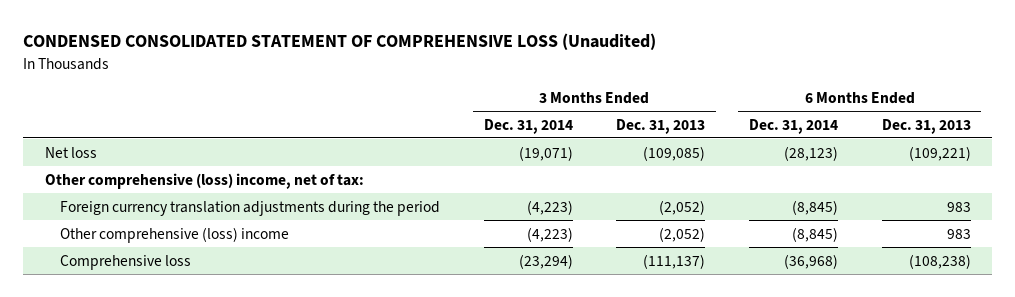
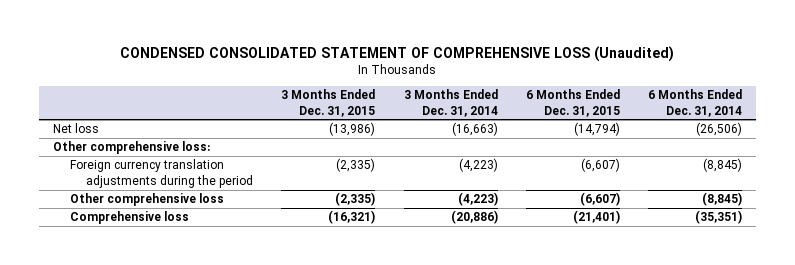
[616,118,706,134] Dec. 31, 2013 -> none
[881,118,971,134] Dec. 31, 2013 -> none
none -> [281,89,376,117] 3 Months Ended Dec. 31, 2015
none -> [525,89,620,117] 6 Months Ended Dec. 31, 2015
[518,145,573,161] (19,071) -> [451,122,498,137] (16,663)
[783,145,838,161] (28,123) -> [695,122,742,137] (26,506)
[44,172,364,189] Other comprehensive (loss) income, net of tax: -> [52,141,210,155] Other comprehensive loss:
[59,226,289,243] Other comprehensive (loss) income -> [69,193,224,207] Other comprehensive loss
[518,253,573,269] (23,294) -> [450,210,498,225] (20,886)
[783,253,838,269] (36,968) -> [694,210,742,225] (35,351)

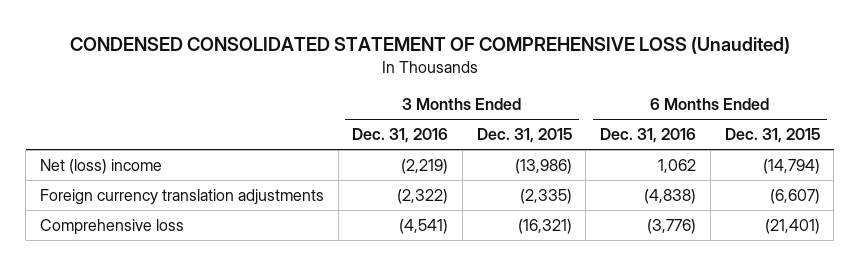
[403,89,498,117] 3 Months Ended Dec. 31, 2014 -> none
[647,89,742,117] 6 Months Ended Dec. 31, 2014 -> none
none -> [352,128,449,144] Dec. 31, 2016
none -> [600,128,697,144] Dec. 31, 2016
[52,141,210,155] Other comprehensive loss: -> none
[69,193,224,207] Other comprehensive loss -> none
[52,123,99,134] Net loss -> [39,159,162,175] Net (loss) income
[69,159,254,188] Foreign currency translation adjustments during the period -> [39,189,324,206] Foreign currency translation adjustments

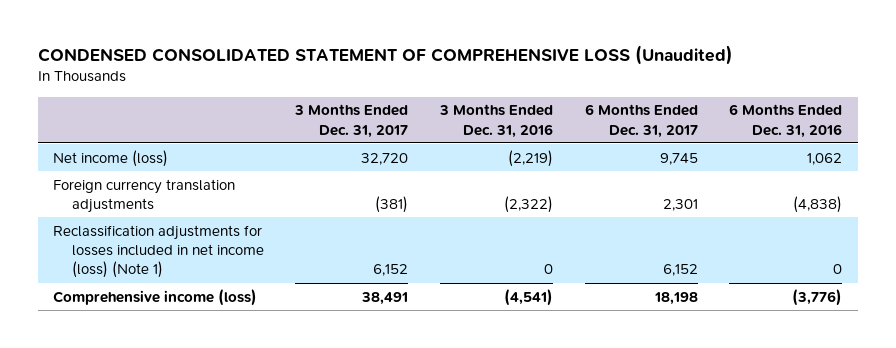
[476,128,572,144] Dec. 31, 2015 -> none
[724,128,820,144] Dec. 31, 2015 -> none
none -> [294,104,409,138] 3 Months Ended Dec. 31, 2017
none -> [584,104,698,138] 6 Months Ended Dec. 31, 2017
[39,159,162,175] Net (loss) income -> [53,149,169,167] Net income (loss)
none -> [53,224,264,279] Reclassification adjustments for losses included in net income (loss) (Note 1)
[39,219,184,236] Comprehensive loss -> [53,288,258,306] Comprehensive income (loss)

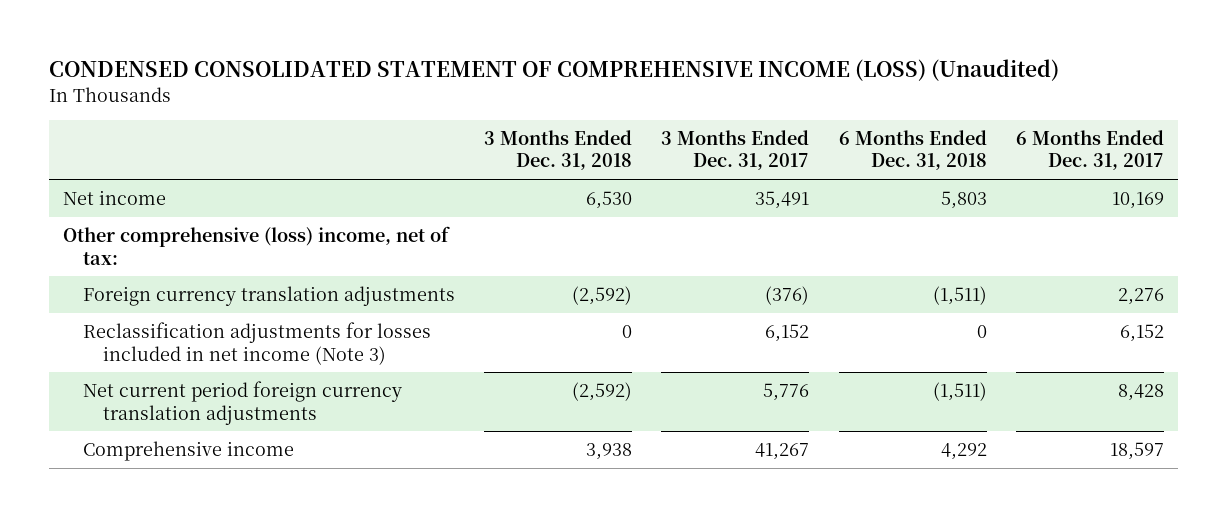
[37,45,733,66] CONDENSED CONSOLIDATED STATEMENT OF COMPREHENSIVE LOSS (Unaudited) -> [48,59,1059,82] CONDENSED CONSOLIDATED STATEMENT OF COMPREHENSIVE INCOME (LOSS) (Unaudited)
[439,104,554,138] 3 Months Ended Dec. 31, 2016 -> none
[729,104,843,138] 6 Months Ended Dec. 31, 2016 -> none
none -> [484,129,633,171] 3 Months Ended Dec. 31, 2018
none -> [838,129,987,171] 6 Months Ended Dec. 31, 2018
[53,149,169,167] Net income (loss) -> [63,189,167,205] Net income
[361,152,409,165] 32,720 -> [755,190,810,209] 35,491
[659,152,698,165] 9,745 -> [1111,191,1164,209] 10,169
none -> [63,225,451,265] Other comprehensive (loss) income, net of tax:
[375,196,409,214] (381) -> [765,285,810,305] (376)
[662,199,698,212] 2,301 -> [1117,287,1164,305] 2,276
[53,224,264,279] Reclassification adjustments for losses included in net income (loss) (Note 1) -> [83,321,432,365] Reclassification adjustments for losses included in net income (Note 3)
none -> [83,380,403,425] Net current period foreign currency translation adjustments
[53,288,258,306] Comprehensive income (loss) -> [83,440,295,461] Comprehensive income
[361,291,409,305] 38,491 -> [755,442,810,460] 41,267
[653,291,698,305] 18,198 -> [1109,441,1164,460] 18,597

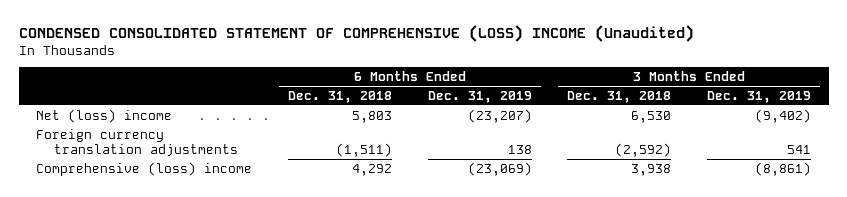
[48,59,1059,82] CONDENSED CONSOLIDATED STATEMENT OF COMPREHENSIVE INCOME (LOSS) (Unaudited) -> [18,24,694,42] CONDENSED CONSOLIDATED STATEMENT OF COMPREHENSIVE (LOSS) INCOME (Unaudited)
[661,129,810,171] 3 Months Ended Dec. 31, 2017 -> none
[1015,129,1164,171] 6 Months Ended Dec. 31, 2017 -> none
none -> [427,90,532,103] Dec. 31, 2019
none -> [706,90,811,103] Dec. 31, 2019
[63,225,451,265] Other comprehensive (loss) income, net of tax: -> none
[63,189,167,205] Net income -> [36,108,173,123] Net (loss) income
[83,321,432,365] Reclassification adjustments for losses included in net income (Note 3) -> none
[83,380,403,425] Net current period foreign currency translation adjustments -> none
[83,440,295,461] Comprehensive income -> [36,161,253,176] Comprehensive (loss) income

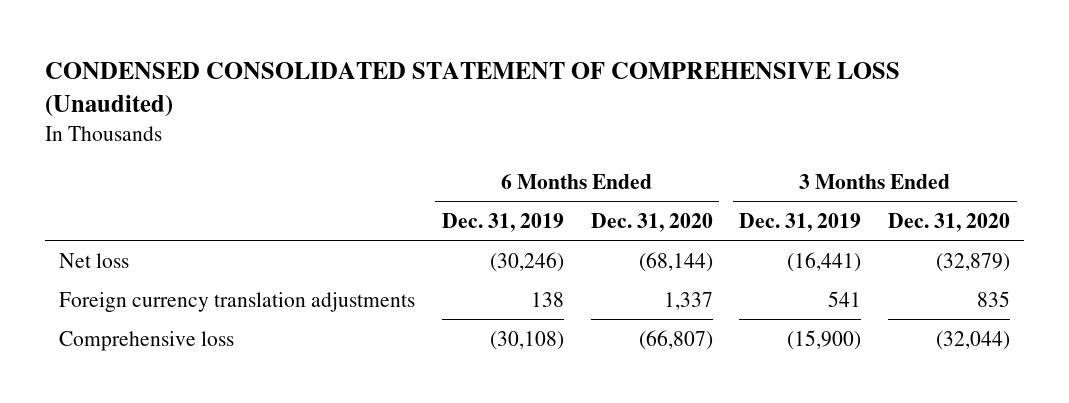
[18,24,694,42] CONDENSED CONSOLIDATED STATEMENT OF COMPREHENSIVE (LOSS) INCOME (Unaudited) -> [45,61,901,117] CONDENSED CONSOLIDATED STATEMENT OF COMPREHENSIVE LOSS (Unaudited)
[288,90,393,103] Dec. 31, 2018 -> none
[567,90,672,103] Dec. 31, 2018 -> none
none -> [590,212,713,232] Dec. 31, 2020
none -> [888,212,1011,232] Dec. 31, 2020
[36,108,173,123] Net (loss) income -> [58,252,129,268] Net loss
[467,108,532,123] (23,207) -> [489,251,564,272] (30,246)
[754,108,811,123] (9,402) -> [787,251,862,272] (16,441)
[36,161,253,176] Comprehensive (loss) income -> [58,330,234,351] Comprehensive loss
[467,161,532,176] (23,069) -> [489,330,564,350] (30,108)
[754,161,811,176] (8,861) -> [787,329,862,350] (15,900)

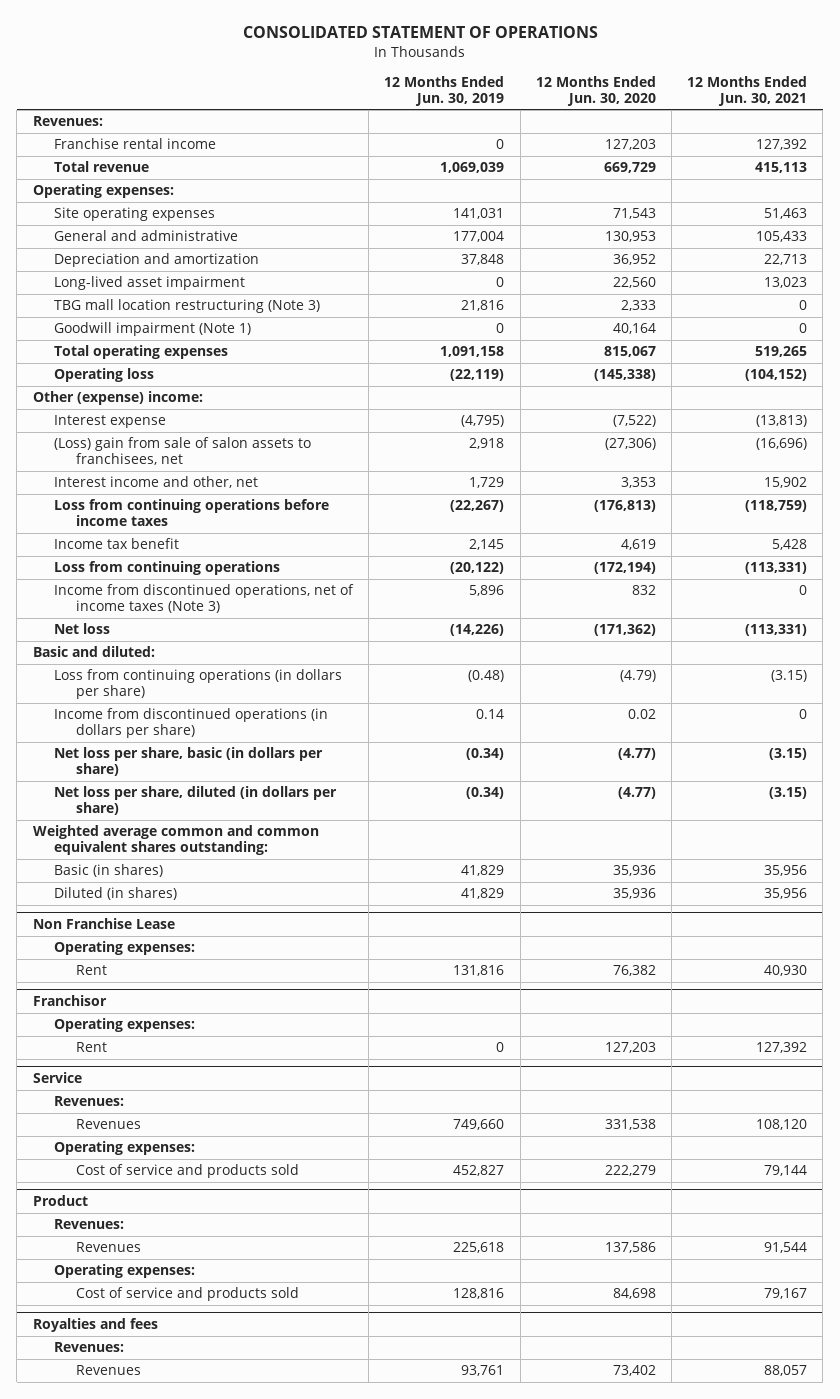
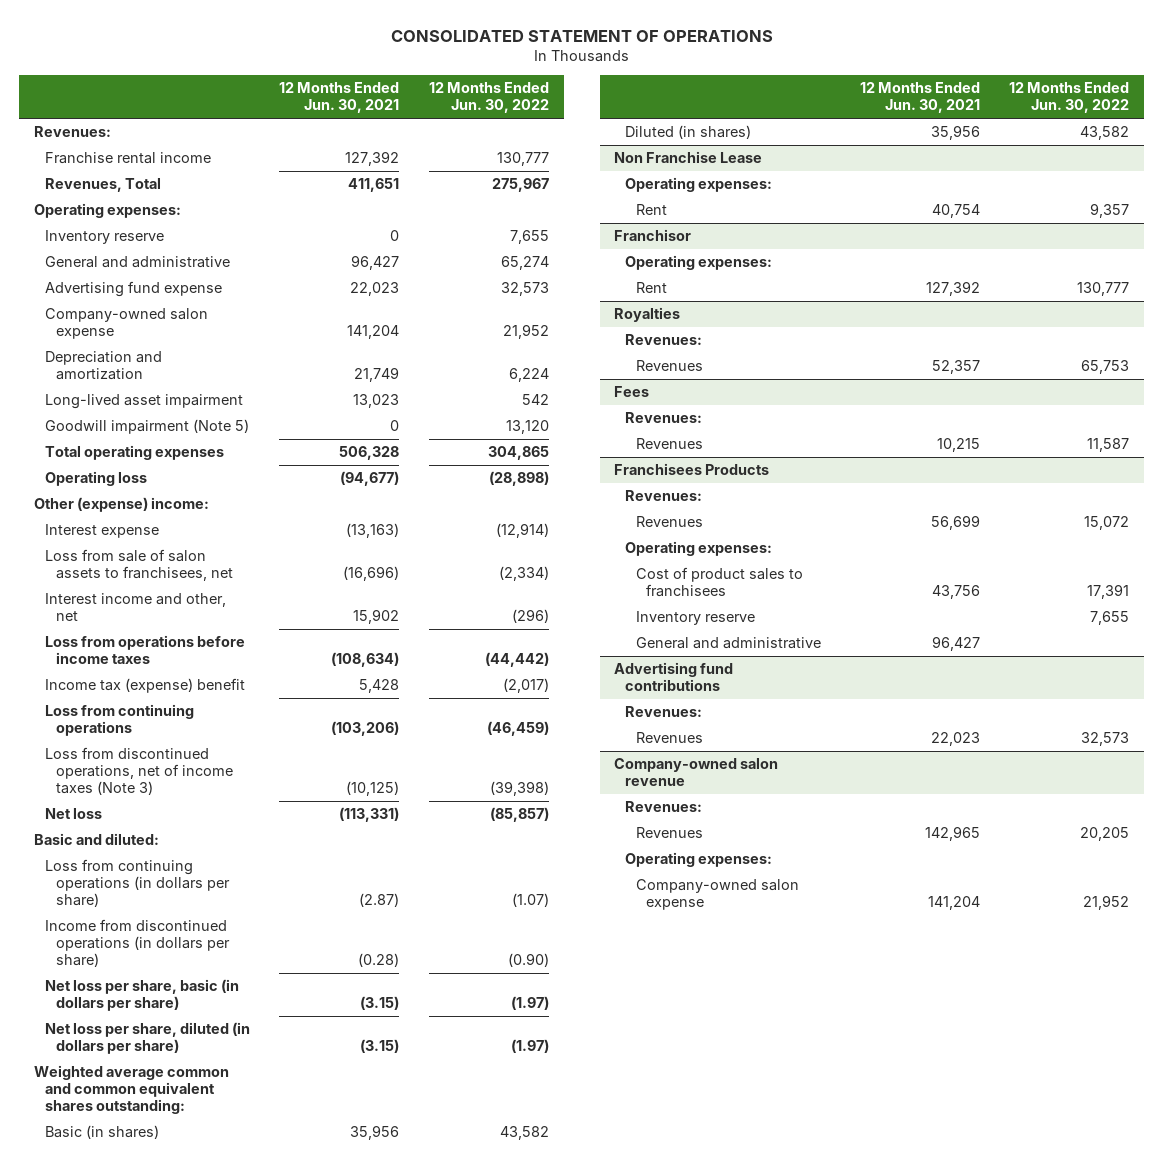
[384,75,505,106] 12 Months Ended Jun. 30, 2019 -> none
[535,75,656,106] 12 Months Ended Jun. 30, 2020 -> none
none -> [428,82,549,114] 12 Months Ended Jun. 30, 2022
[54,161,150,173] Total revenue -> [44,178,161,193] Revenues, Total
[755,162,808,174] 415,113 -> [348,178,400,193] 411,651
[54,207,216,222] Site operating expenses -> none
none -> [44,230,164,245] Inventory reserve
[756,231,808,243] 105,433 -> [351,255,400,271] 96,427
none -> [44,281,222,298] Advertising fund expense
none -> [44,308,208,340] Company-owned salon expense
[764,254,808,266] 22,713 -> [354,367,400,383] 21,749
[54,299,321,314] TBG mall location restructuring (Note 3) -> none
[54,322,252,337] Goodwill impairment (Note 1) -> [44,419,249,435] Goodwill impairment (Note 5)
[755,346,808,358] 519,265 -> [339,446,400,461] 506,328
[745,369,808,382] (104,152) -> [340,471,400,487] (94,677)
[756,415,808,428] (13,813) -> [346,523,400,539] (13,163)
[54,437,312,466] (Loss) gain from sale of salon assets to franchisees, net -> [44,549,233,582] Loss from sale of salon assets to franchisees, net
[54,499,330,527] Loss from continuing operations before income taxes -> [44,635,245,665] Loss from operations before income taxes
[745,500,808,513] (118,759) -> [331,652,400,668] (108,634)
[54,538,180,550] Income tax benefit -> [44,678,245,694] Income tax (expense) benefit
[745,562,808,575] (113,331) -> [331,721,400,737] (103,206)
[54,584,355,614] Income from discontinued operations, net of income taxes (Note 3) -> [44,747,233,796] Loss from discontinued operations, net of income taxes (Note 3)
[799,585,808,596] 0 -> [346,781,400,797] (10,125)
[771,670,808,683] (3.15) -> [359,893,400,908] (2.87)
[799,709,808,720] 0 -> [358,953,400,968] (0.28)
[764,965,808,977] 40,930 -> [931,204,980,219] 40,754
[32,1072,82,1084] Service -> none
none -> [614,307,681,323] Royalties
[54,1141,196,1156] Operating expenses: -> none
[75,1164,299,1179] Cost of service and products sold -> none
[32,1195,88,1207] Product -> none
[756,1119,808,1131] 108,120 -> [931,360,980,375] 52,357
none -> [614,386,650,398] Fees
[764,1242,808,1254] 91,544 -> [936,438,980,453] 10,215
none -> [614,463,770,476] Franchisees Products
none -> [625,490,703,502] Revenues:
none -> [635,516,703,528] Revenues
[32,1318,158,1333] Royalties and fees -> none
[75,1287,299,1302] Cost of service and products sold -> [635,567,803,598] Cost of product sales to franchisees
[764,1288,808,1300] 79,167 -> [931,585,980,600] 43,756
none -> [635,611,755,626] Inventory reserve
none -> [635,637,821,650] General and administrative
none -> [614,662,734,692] Advertising fund contributions
[764,1365,808,1377] 88,057 -> [930,732,980,747] 22,023
none -> [614,758,779,787] Company-owned salon revenue
none -> [625,801,703,813] Revenues:
none -> [635,827,703,839] Revenues
none -> [625,852,773,868] Operating expenses:
none -> [635,879,799,911] Company-owned salon expense

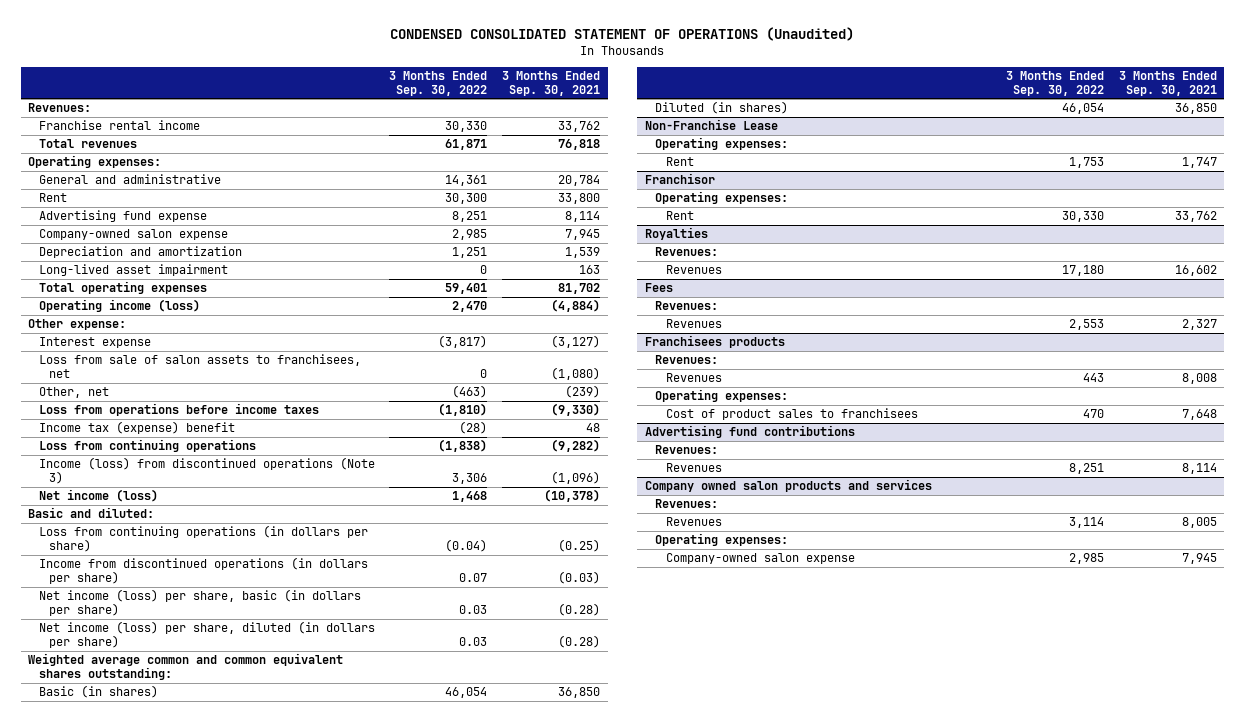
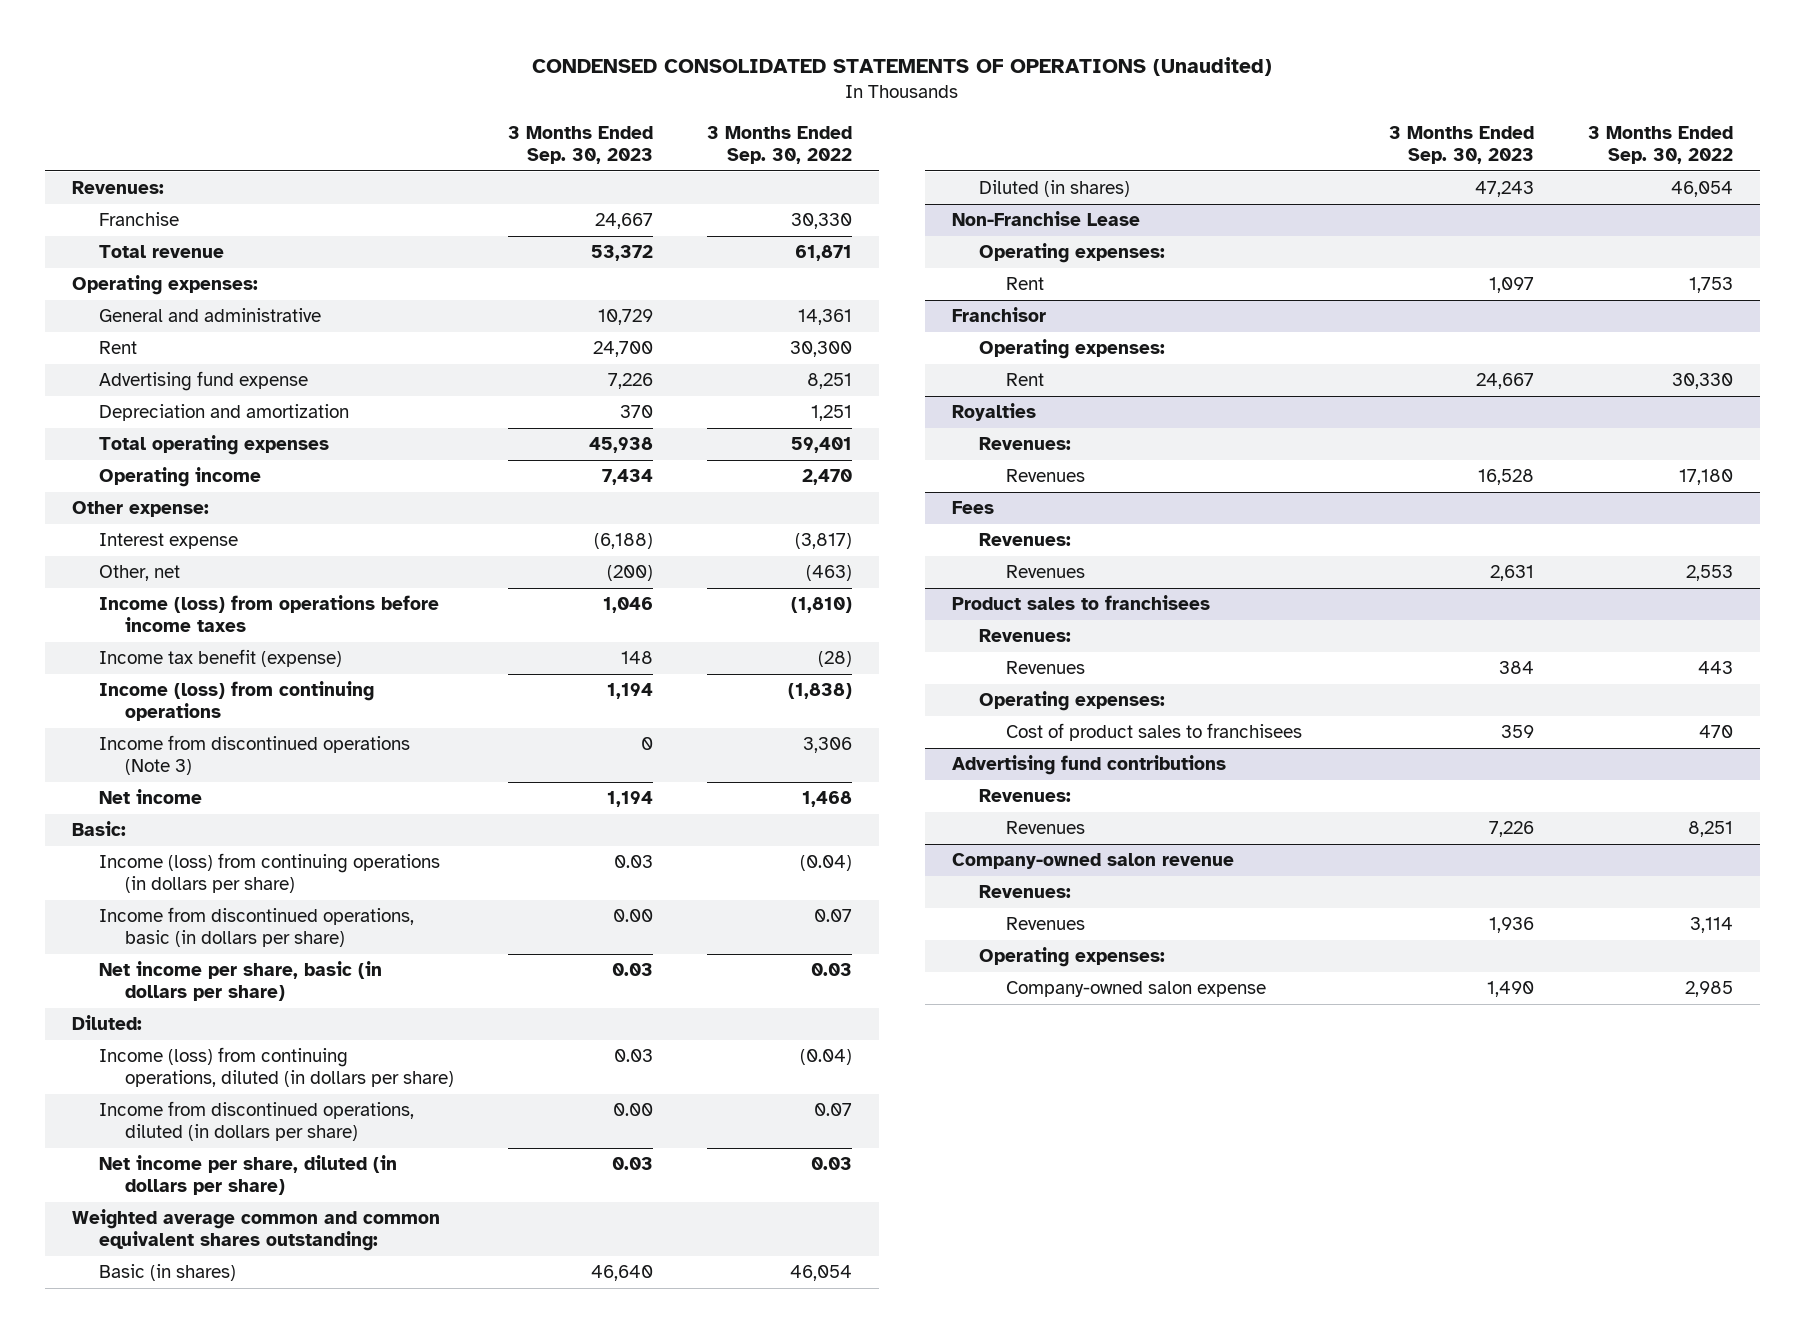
[390,27,855,42] CONDENSED CONSOLIDATED STATEMENT OF OPERATIONS (Unaudited) -> [532,57,1273,77] CONDENSED CONSOLIDATED STATEMENTS OF OPERATIONS (Unaudited)
[502,70,601,96] 3 Months Ended Sep. 30, 2021 -> none
none -> [508,125,654,164] 3 Months Ended Sep. 30, 2023
[38,120,200,131] Franchise rental income -> [98,212,179,227] Franchise
[38,139,137,149] Total revenues -> [98,245,224,259] Total revenue
[38,229,228,241] Company-owned salon expense -> none
[38,264,228,277] Long-lived asset impairment -> none
[38,299,200,313] Operating income (loss) -> [98,467,261,488] Operating income
[38,354,361,378] Loss from sale of salon assets to franchisees, net -> none
[38,403,319,417] Loss from operations before income taxes -> [98,595,439,633] Income (loss) from operations before income taxes
[38,421,235,435] Income tax (expense) benefit -> [98,649,342,668] Income tax benefit (expense)
[38,439,256,453] Loss from continuing operations -> [98,681,374,722] Income (loss) from continuing operations
[38,457,375,484] Income (loss) from discontinued operations (Note 3) -> [98,735,410,776] Income from discontinued operations (Note 3)
[38,489,158,503] Net income (loss) -> [98,789,202,805] Net income
[28,507,155,519] Basic and diluted: -> [71,821,126,837] Basic:
[38,525,368,552] Loss from continuing operations (in dollars per share) -> [98,853,440,894] Income (loss) from continuing operations (in dollars per share)
[38,557,368,584] Income from discontinued operations (in dollars per share) -> [98,907,414,948] Income from discontinued operations, basic (in dollars per share)
[38,589,361,616] Net income (loss) per share, basic (in dollars per share) -> [98,961,382,1002] Net income per share, basic (in dollars per share)
none -> [71,1015,142,1031] Diluted:
none -> [98,1047,455,1088] Income (loss) from continuing operations, diluted (in dollars per share)
none -> [98,1101,414,1142] Income from discontinued operations, diluted (in dollars per share)
[38,621,375,648] Net income (loss) per share, diluted (in dollars per share) -> [98,1155,397,1196] Net income per share, diluted (in dollars per share)
[644,335,785,349] Franchisees products -> [952,595,1211,611] Product sales to franchisees
[644,479,932,493] Company owned salon products and services -> [952,853,1235,870] Company-owned salon revenue

